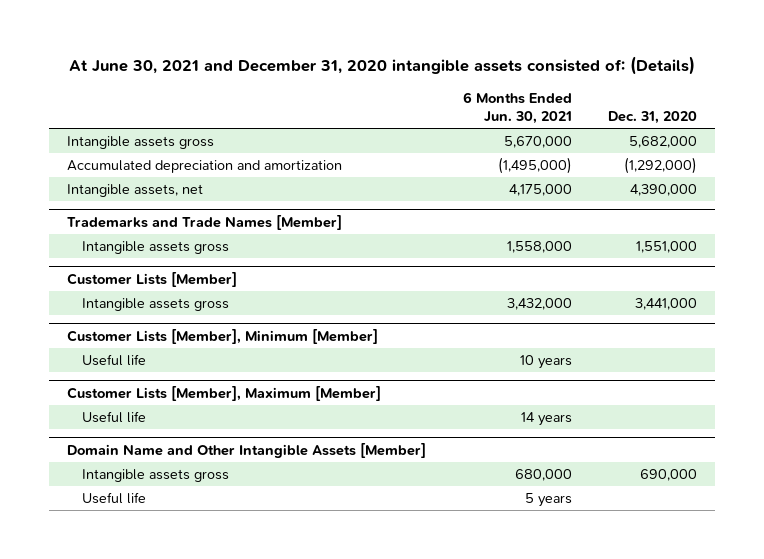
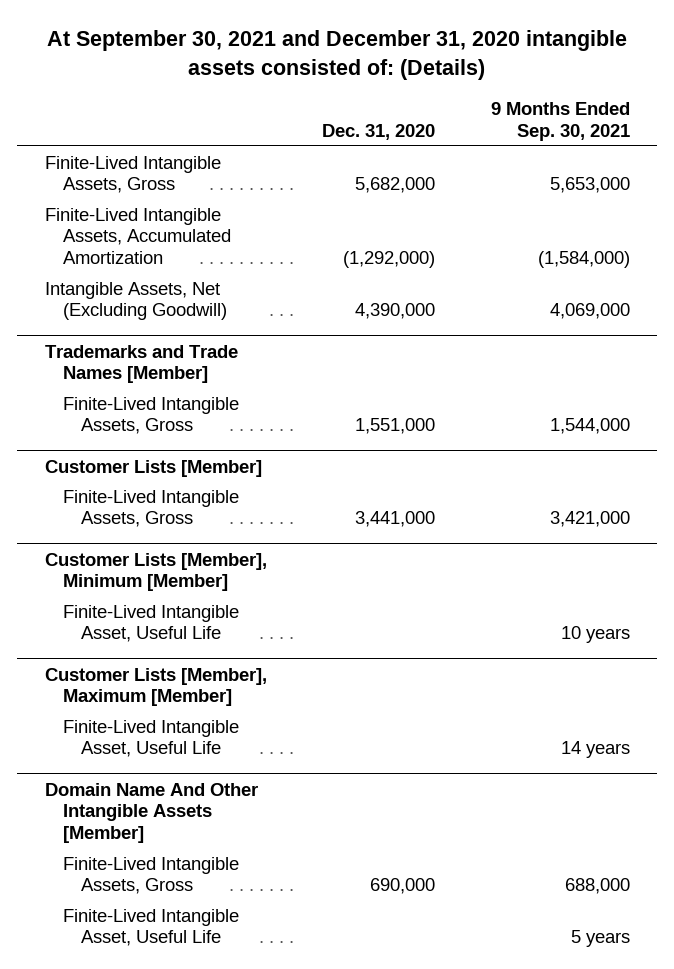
[69,56,696,76] At June 30, 2021 and December 31, 2020 intangible assets consisted of: (Details) -> [47,29,628,80] At September 30, 2021 and December 31, 2020 intangible assets consisted of: (Details)
[462,92,572,124] 6 Months Ended Jun. 30, 2021 -> none
none -> [490,101,630,141] 9 Months Ended Sep. 30, 2021
[67,136,215,150] Intangible assets gross -> [44,155,221,194] Finite-Lived Intangible Assets, Gross
[67,160,343,174] Accumulated depreciation and amortization -> [44,207,231,265] Finite-Lived Intangible Assets, Accumulated Amortization
[67,184,204,198] Intangible assets, net -> [44,281,227,321] Intangible Assets, Net (Excluding Goodwill)
[82,241,230,255] Intangible assets gross -> [62,396,239,435] Finite-Lived Intangible Assets, Gross
[82,298,230,312] Intangible assets gross -> [62,489,239,528] Finite-Lived Intangible Assets, Gross
[82,354,147,367] Useful life -> [62,604,239,643] Finite-Lived Intangible Asset, Useful Life
[82,411,147,424] Useful life -> [62,719,239,758] Finite-Lived Intangible Asset, Useful Life
[67,442,427,458] Domain Name and Other Intangible Assets [Member] -> [44,782,258,844] Domain Name And Other Intangible Assets [Member]
[82,469,230,483] Intangible assets gross -> [62,856,239,895] Finite-Lived Intangible Assets, Gross
[82,492,147,505] Useful life -> [62,908,239,947] Finite-Lived Intangible Asset, Useful Life

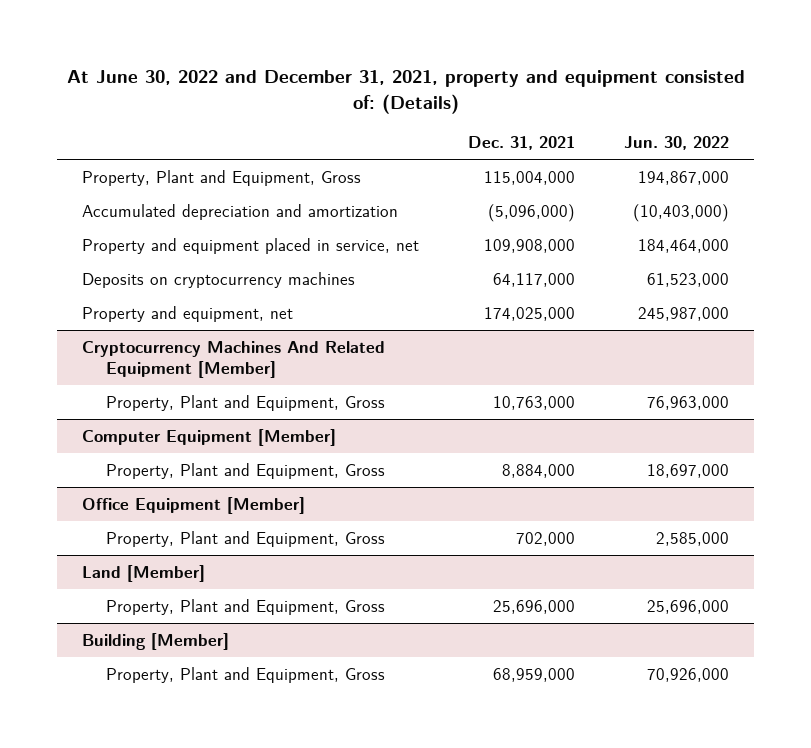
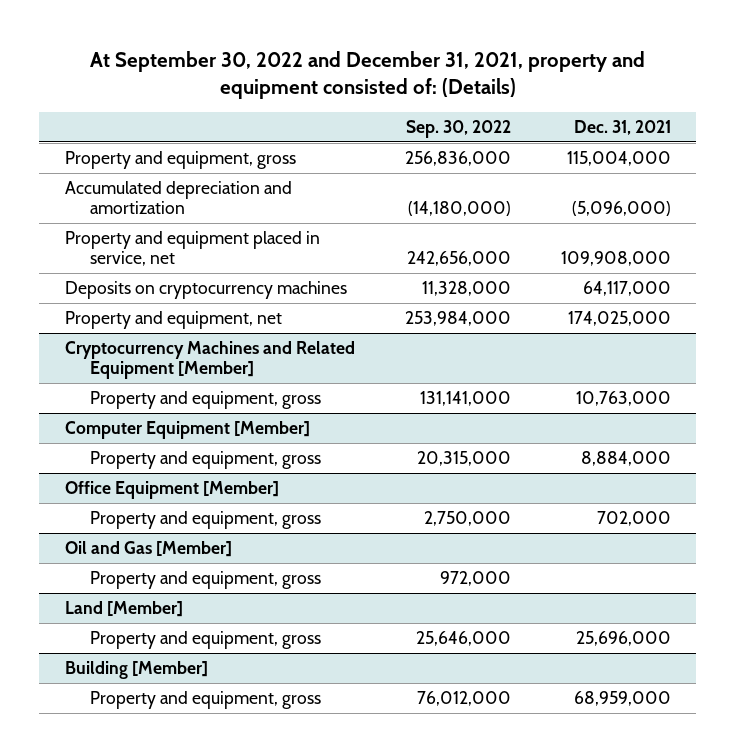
[66,70,745,115] At June 30, 2022 and December 31, 2021, property and equipment consisted of: (Details) -> [89,50,645,100] At September 30, 2022 and December 31, 2021, property and equipment consisted of: (Details)
[624,136,730,151] Jun. 30, 2022 -> none
none -> [405,119,511,138] Sep. 30, 2022
[82,169,362,186] Property, Plant and Equipment, Gross -> [64,151,296,170] Property and equipment, gross
[82,340,386,378] Cryptocurrency Machines And Related Equipment [Member] -> [64,341,355,380] Cryptocurrency Machines and Related Equipment [Member]
[106,394,386,411] Property, Plant and Equipment, Gross -> [90,391,322,410] Property and equipment, gross
[106,462,386,479] Property, Plant and Equipment, Gross -> [90,451,322,470] Property and equipment, gross
[106,530,386,547] Property, Plant and Equipment, Gross -> [90,511,322,530] Property and equipment, gross
none -> [64,541,232,558] Oil and Gas [Member]
none -> [90,571,322,590] Property and equipment, gross
[106,598,386,615] Property, Plant and Equipment, Gross -> [90,631,322,650] Property and equipment, gross
[106,666,386,683] Property, Plant and Equipment, Gross -> [90,691,322,710] Property and equipment, gross

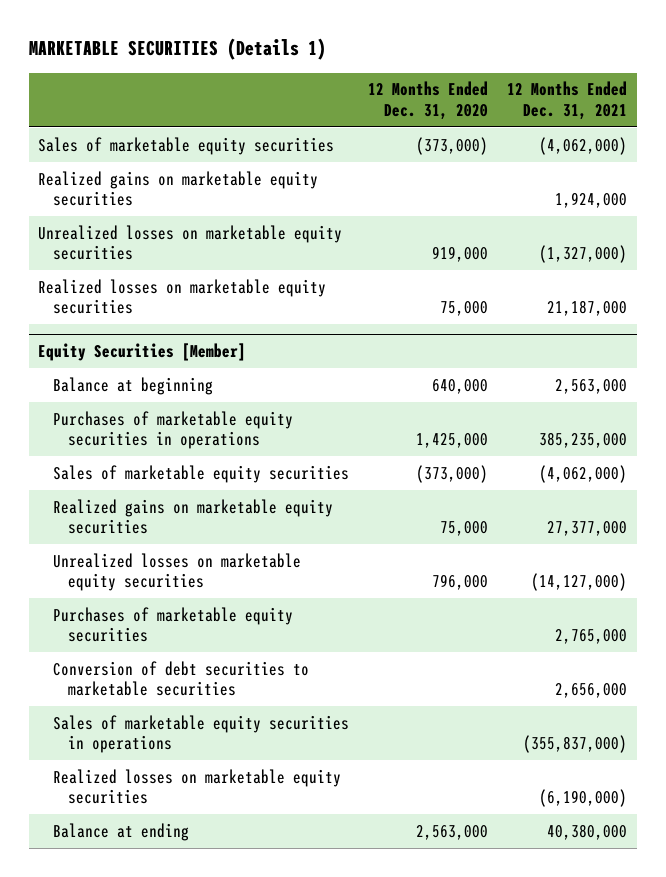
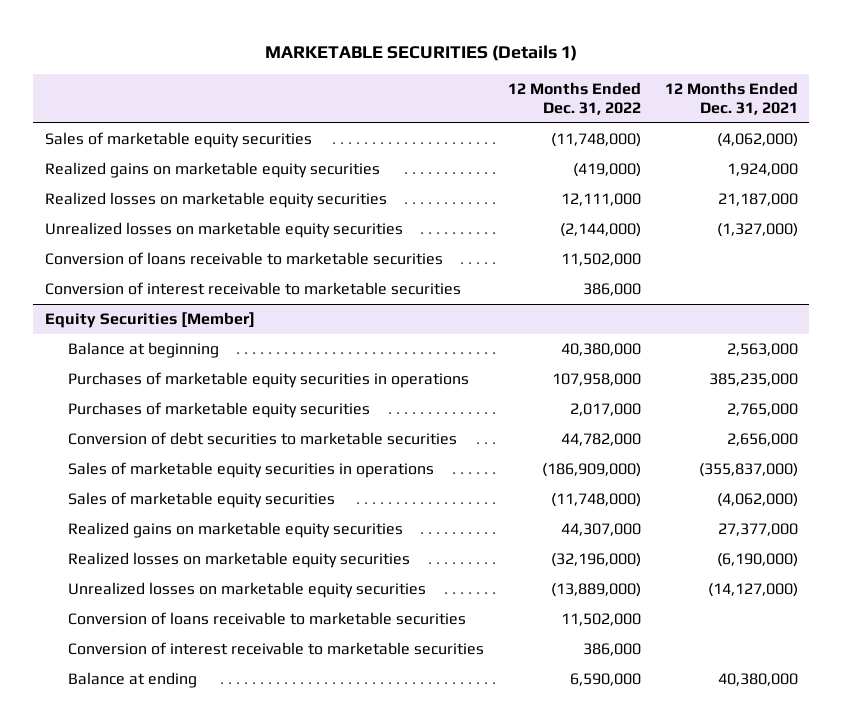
[368,81,489,121] 12 Months Ended Dec. 31, 2020 -> none
none -> [507,81,641,115] 12 Months Ended Dec. 31, 2022
[38,224,343,261] Unrealized losses on marketable equity securities -> [45,222,404,239] Unrealized losses on marketable equity securities
none -> [45,252,444,266] Conversion of loans receivable to marketable securities
none -> [45,282,462,296] Conversion of interest receivable to marketable securities
[52,464,349,483] Sales of marketable equity securities -> [67,492,335,509] Sales of marketable equity securities
[52,498,333,535] Realized gains on marketable equity securities -> [67,522,403,539] Realized gains on marketable equity securities
[52,552,301,592] Unrealized losses on marketable equity securities -> [67,582,426,599] Unrealized losses on marketable equity securities
none -> [67,612,466,626] Conversion of loans receivable to marketable securities
none -> [67,642,484,656] Conversion of interest receivable to marketable securities

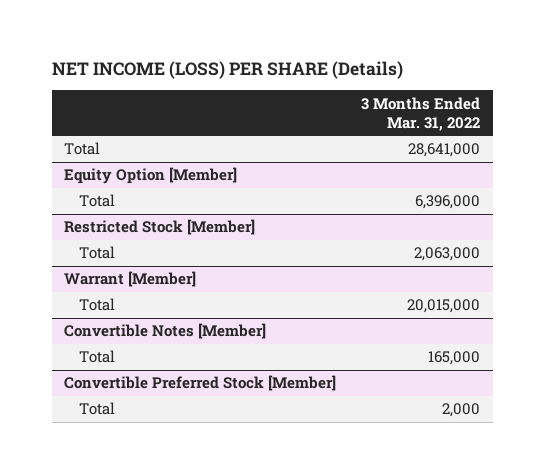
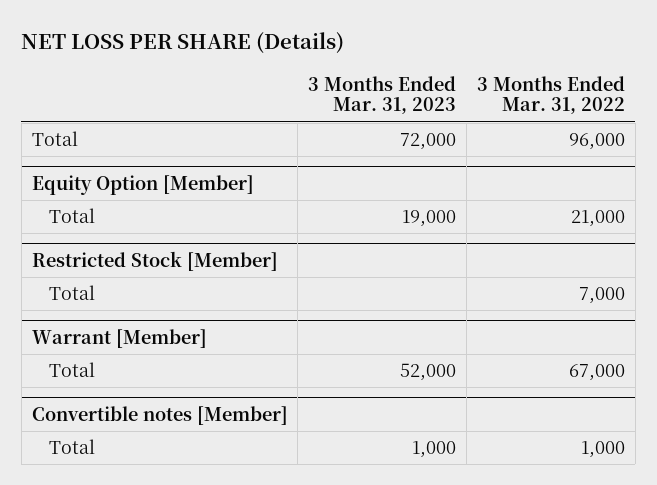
[51,61,403,80] NET INCOME (LOSS) PER SHARE (Details) -> [21,32,345,55] NET LOSS PER SHARE (Details)
none -> [308,75,457,115] 3 Months Ended Mar. 31, 2023
[408,143,481,158] 28,641,000 -> [569,133,626,151] 96,000
[415,195,481,210] 6,396,000 -> [571,210,626,228] 21,000
[414,247,481,262] 2,063,000 -> [579,287,626,305] 7,000
[64,375,337,392] Convertible Preferred Stock [Member] -> none
[78,402,115,416] Total -> none
[407,299,481,314] 20,015,000 -> [569,364,626,382] 67,000
[64,323,267,340] Convertible Notes [Member] -> [31,405,288,425] Convertible notes [Member]
[428,351,481,366] 165,000 -> [581,441,626,459] 1,000

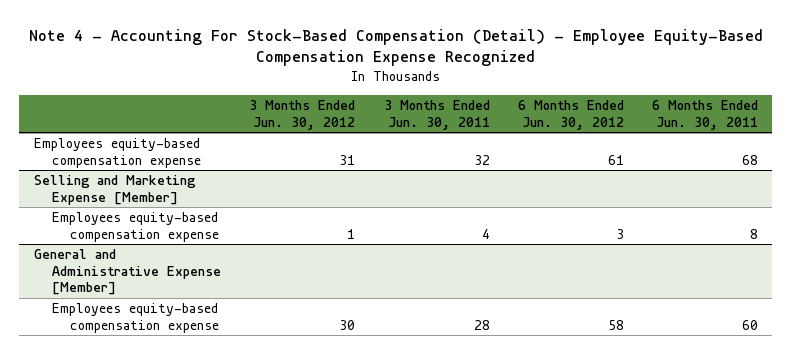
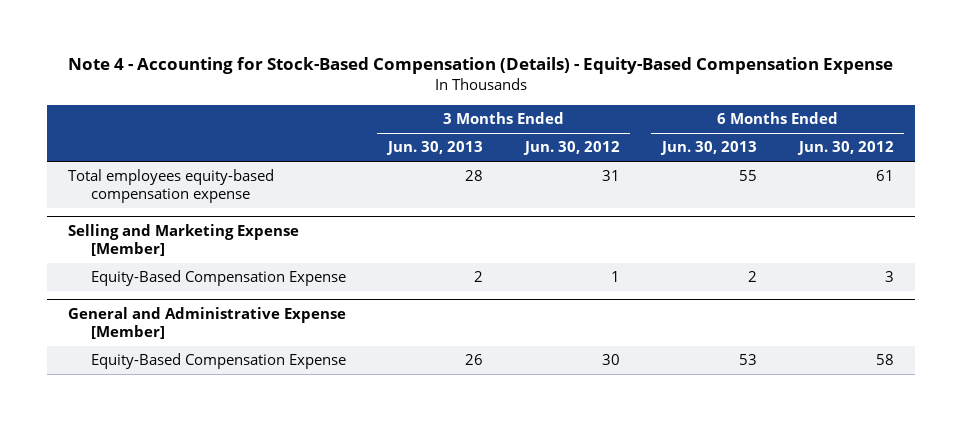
[28,28,763,67] Note 4 - Accounting For Stock-Based Compensation (Detail) - Employee Equity-Based Compensation Expense Recognized -> [67,56,893,74] Note 4 - Accounting for Stock-Based Compensation (Details) - Equity-Based Compensation Expense
[383,99,490,130] 3 Months Ended Jun. 30, 2011 -> none
[652,99,759,130] 6 Months Ended Jun. 30, 2011 -> none
none -> [385,141,483,156] Jun. 30, 2013
none -> [659,141,757,156] Jun. 30, 2013
[33,138,201,168] Employees equity-based compensation expense -> [67,169,274,204] Total employees equity-based compensation expense
[51,212,220,242] Employees equity-based compensation expense -> [90,270,346,287] Equity-Based Compensation Expense
[51,303,220,333] Employees equity-based compensation expense -> [90,353,346,370] Equity-Based Compensation Expense

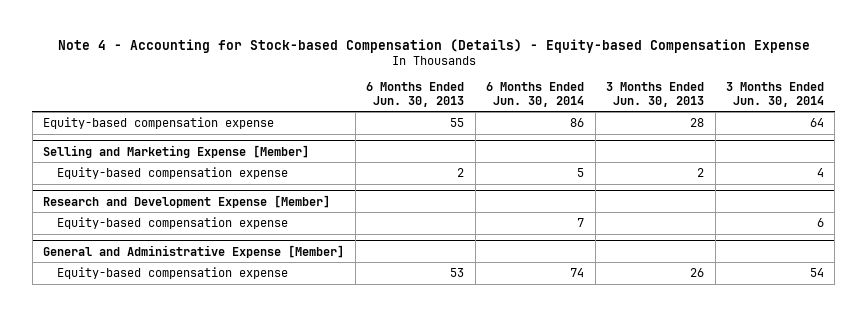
[67,56,893,74] Note 4 - Accounting for Stock-Based Compensation (Details) - Equity-Based Compensation Expense -> [57,38,810,53] Note 4 - Accounting for Stock-based Compensation (Details) - Equity-based Compensation Expense
[522,141,620,156] Jun. 30, 2012 -> none
[796,141,894,156] Jun. 30, 2012 -> none
none -> [486,82,585,107] 6 Months Ended Jun. 30, 2014
none -> [726,82,825,107] 3 Months Ended Jun. 30, 2014
[67,169,274,204] Total employees equity-based compensation expense -> [43,116,275,129] Equity-based compensation expense
[90,270,346,287] Equity-Based Compensation Expense -> [57,166,289,179] Equity-based compensation expense
none -> [43,194,331,208] Research and Development Expense [Member]
none -> [57,216,289,229] Equity-based compensation expense
[90,353,346,370] Equity-Based Compensation Expense -> [57,266,289,279] Equity-based compensation expense

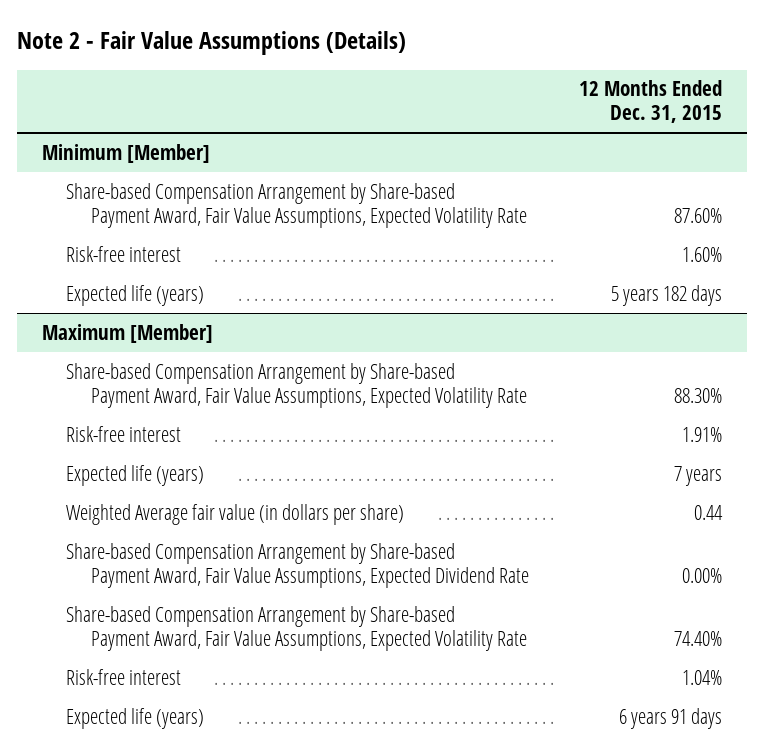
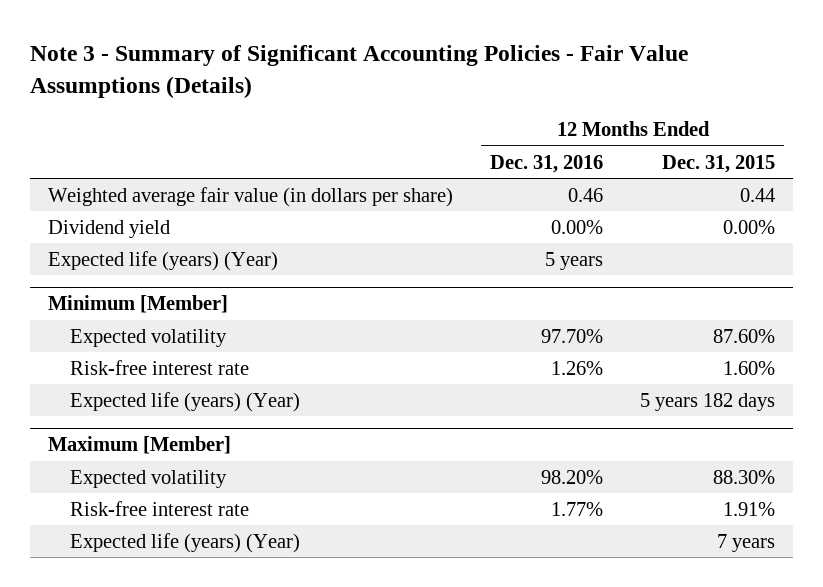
[17,31,407,56] Note 2 - Fair Value Assumptions (Details) -> [29,45,688,98] Note 3 - Summary of Significant Accounting Policies - Fair Value Assumptions (Details)
none -> [490,154,604,173] Dec. 31, 2016
none -> [48,186,454,207] Weighted average fair value (in dollars per share)
none -> [48,219,171,238] Dividend yield
none -> [48,250,279,271] Expected life (years) (Year)
[66,182,527,228] Share-based Compensation Arrangement by Share-based Payment Award, Fair Value Assumptions, Expected Volatility Rate -> [70,328,228,347] Expected volatility
[66,245,182,262] Risk-free interest -> [70,359,250,375] Risk-free interest rate
[66,284,205,306] Expected life (years) -> [70,391,301,412] Expected life (years) (Year)
[66,503,405,525] Weighted Average fair value (in dollars per share) -> none
[66,542,529,588] Share-based Compensation Arrangement by Share-based Payment Award, Fair Value Assumptions, Expected Dividend Rate -> none
[66,605,527,651] Share-based Compensation Arrangement by Share-based Payment Award, Fair Value Assumptions, Expected Volatility Rate -> none
[66,668,182,685] Risk-free interest -> none
[66,707,205,729] Expected life (years) -> none
[66,362,527,408] Share-based Compensation Arrangement by Share-based Payment Award, Fair Value Assumptions, Expected Volatility Rate -> [70,469,228,488] Expected volatility
[66,425,182,442] Risk-free interest -> [70,500,250,516] Risk-free interest rate
[66,464,205,486] Expected life (years) -> [70,532,301,553] Expected life (years) (Year)

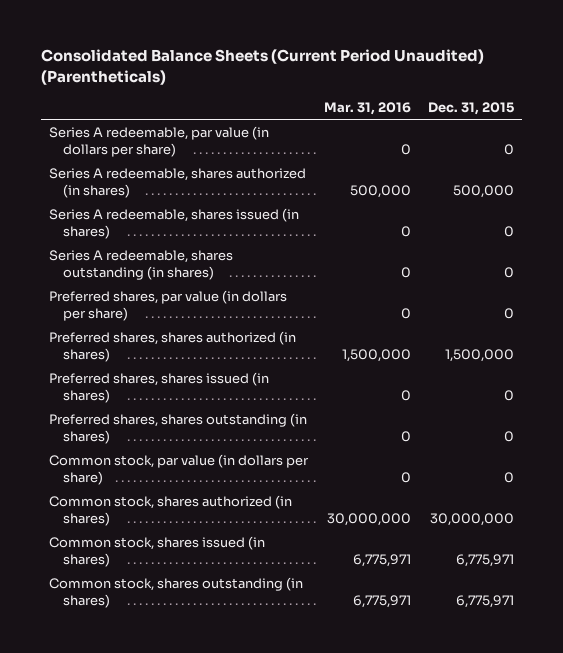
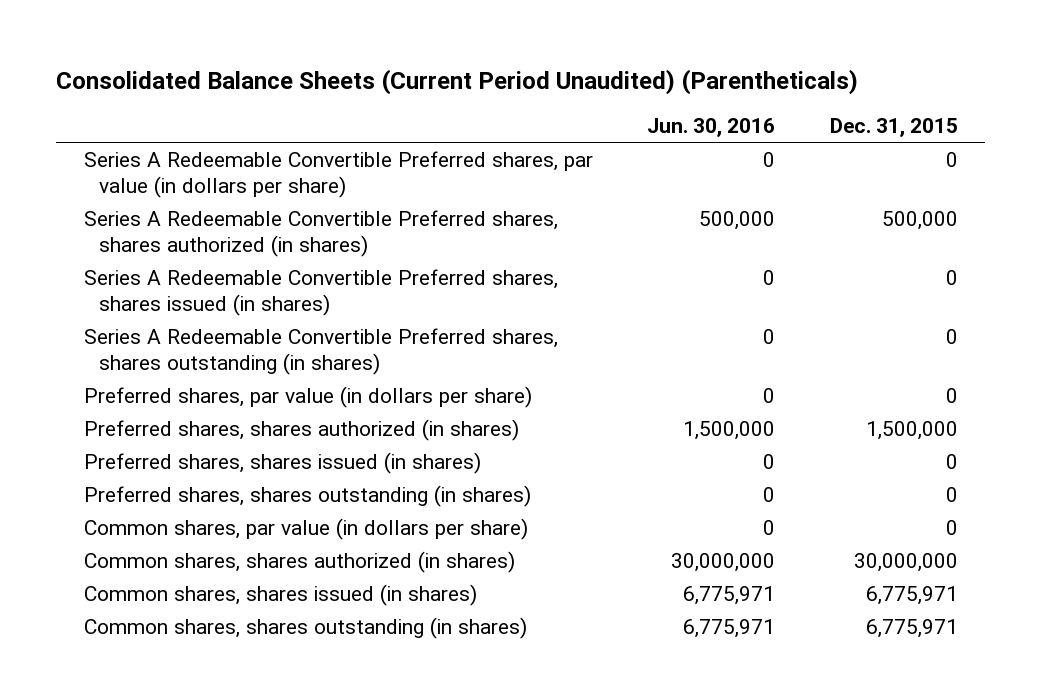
[324,101,412,115] Mar. 31, 2016 -> none
none -> [647,118,776,138] Jun. 30, 2016
[49,126,270,157] Series A redeemable, par value (in dollars per share) -> [83,150,593,199] Series A Redeemable Convertible Preferred shares, par value (in dollars per share)
[49,168,307,198] Series A redeemable, shares authorized (in shares) -> [83,209,558,258] Series A Redeemable Convertible Preferred shares, shares authorized (in shares)
[49,208,300,239] Series A redeemable, shares issued (in shares) -> [83,268,558,317] Series A Redeemable Convertible Preferred shares, shares issued (in shares)
[49,250,234,280] Series A redeemable, shares outstanding (in shares) -> [83,327,558,376] Series A Redeemable Convertible Preferred shares, shares outstanding (in shares)
[49,454,310,485] Common stock, par value (in dollars per share) -> [83,517,528,540] Common shares, par value (in dollars per share)
[49,495,293,526] Common stock, shares authorized (in shares) -> [83,550,515,573] Common shares, shares authorized (in shares)
[49,536,266,567] Common stock, shares issued (in shares) -> [83,583,477,606] Common shares, shares issued (in shares)
[49,577,304,608] Common stock, shares outstanding (in shares) -> [83,616,527,639] Common shares, shares outstanding (in shares)

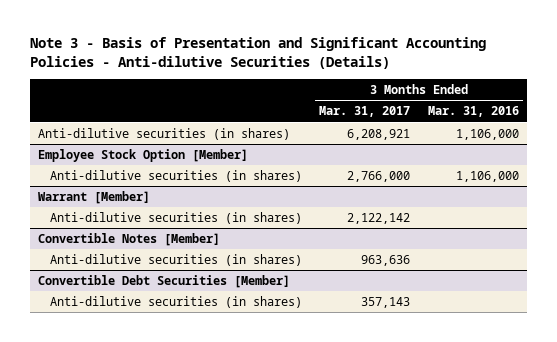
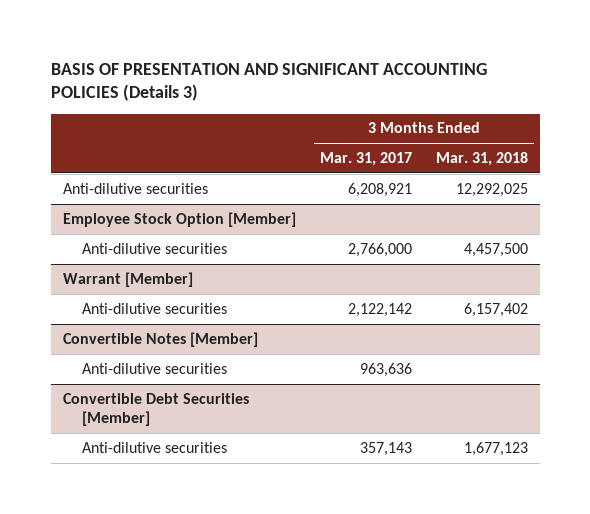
[29,37,486,70] Note 3 - Basis of Presentation and Significant Accounting Policies - Anti-dilutive Securities (Details) -> [50,62,487,102] BASIS OF PRESENTATION AND SIGNIFICANT ACCOUNTING POLICIES (Details 3)
[427,106,519,118] Mar. 31, 2016 -> none
none -> [435,152,528,167] Mar. 31, 2018
[38,127,291,140] Anti-dilutive securities (in shares) -> [62,182,208,194] Anti-dilutive securities
[49,169,302,182] Anti-dilutive securities (in shares) -> [82,242,228,254] Anti-dilutive securities
[49,211,302,224] Anti-dilutive securities (in shares) -> [82,302,228,314] Anti-dilutive securities
[49,253,302,266] Anti-dilutive securities (in shares) -> [82,362,228,374] Anti-dilutive securities
[49,295,302,308] Anti-dilutive securities (in shares) -> [82,441,228,453] Anti-dilutive securities

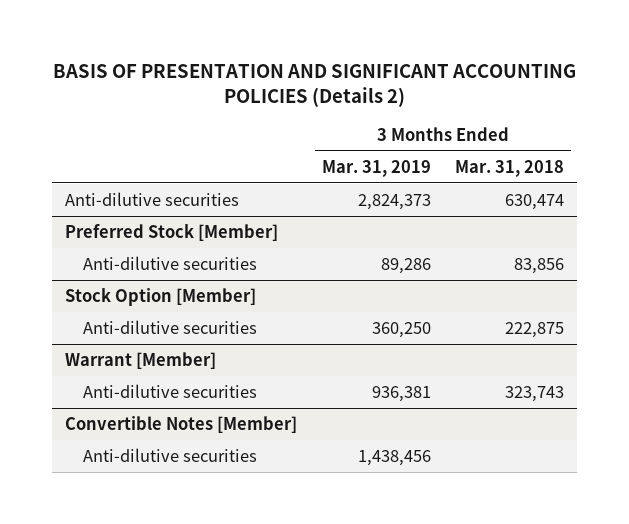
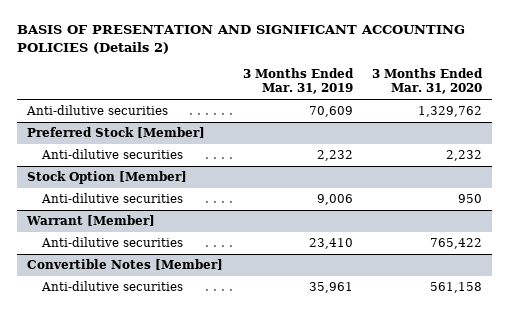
[455,159,565,177] Mar. 31, 2018 -> none
none -> [372,68,484,95] 3 Months Ended Mar. 31, 2020
[357,193,431,210] 2,824,373 -> [308,106,353,118] 70,609
[380,257,431,274] 89,286 -> [316,150,353,162] 2,232
[371,321,431,338] 360,250 -> [316,194,353,206] 9,006
[371,385,431,402] 936,381 -> [308,238,353,250] 23,410
[357,449,431,466] 1,438,456 -> [308,282,353,294] 35,961

